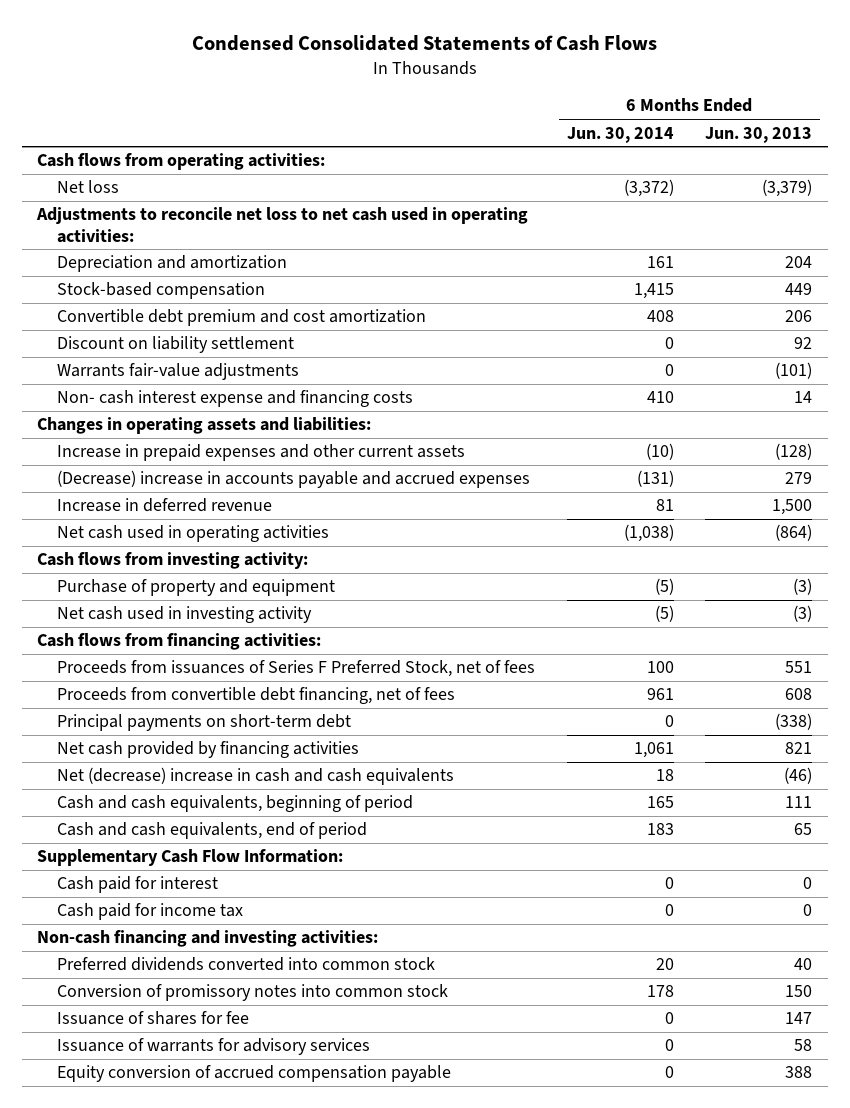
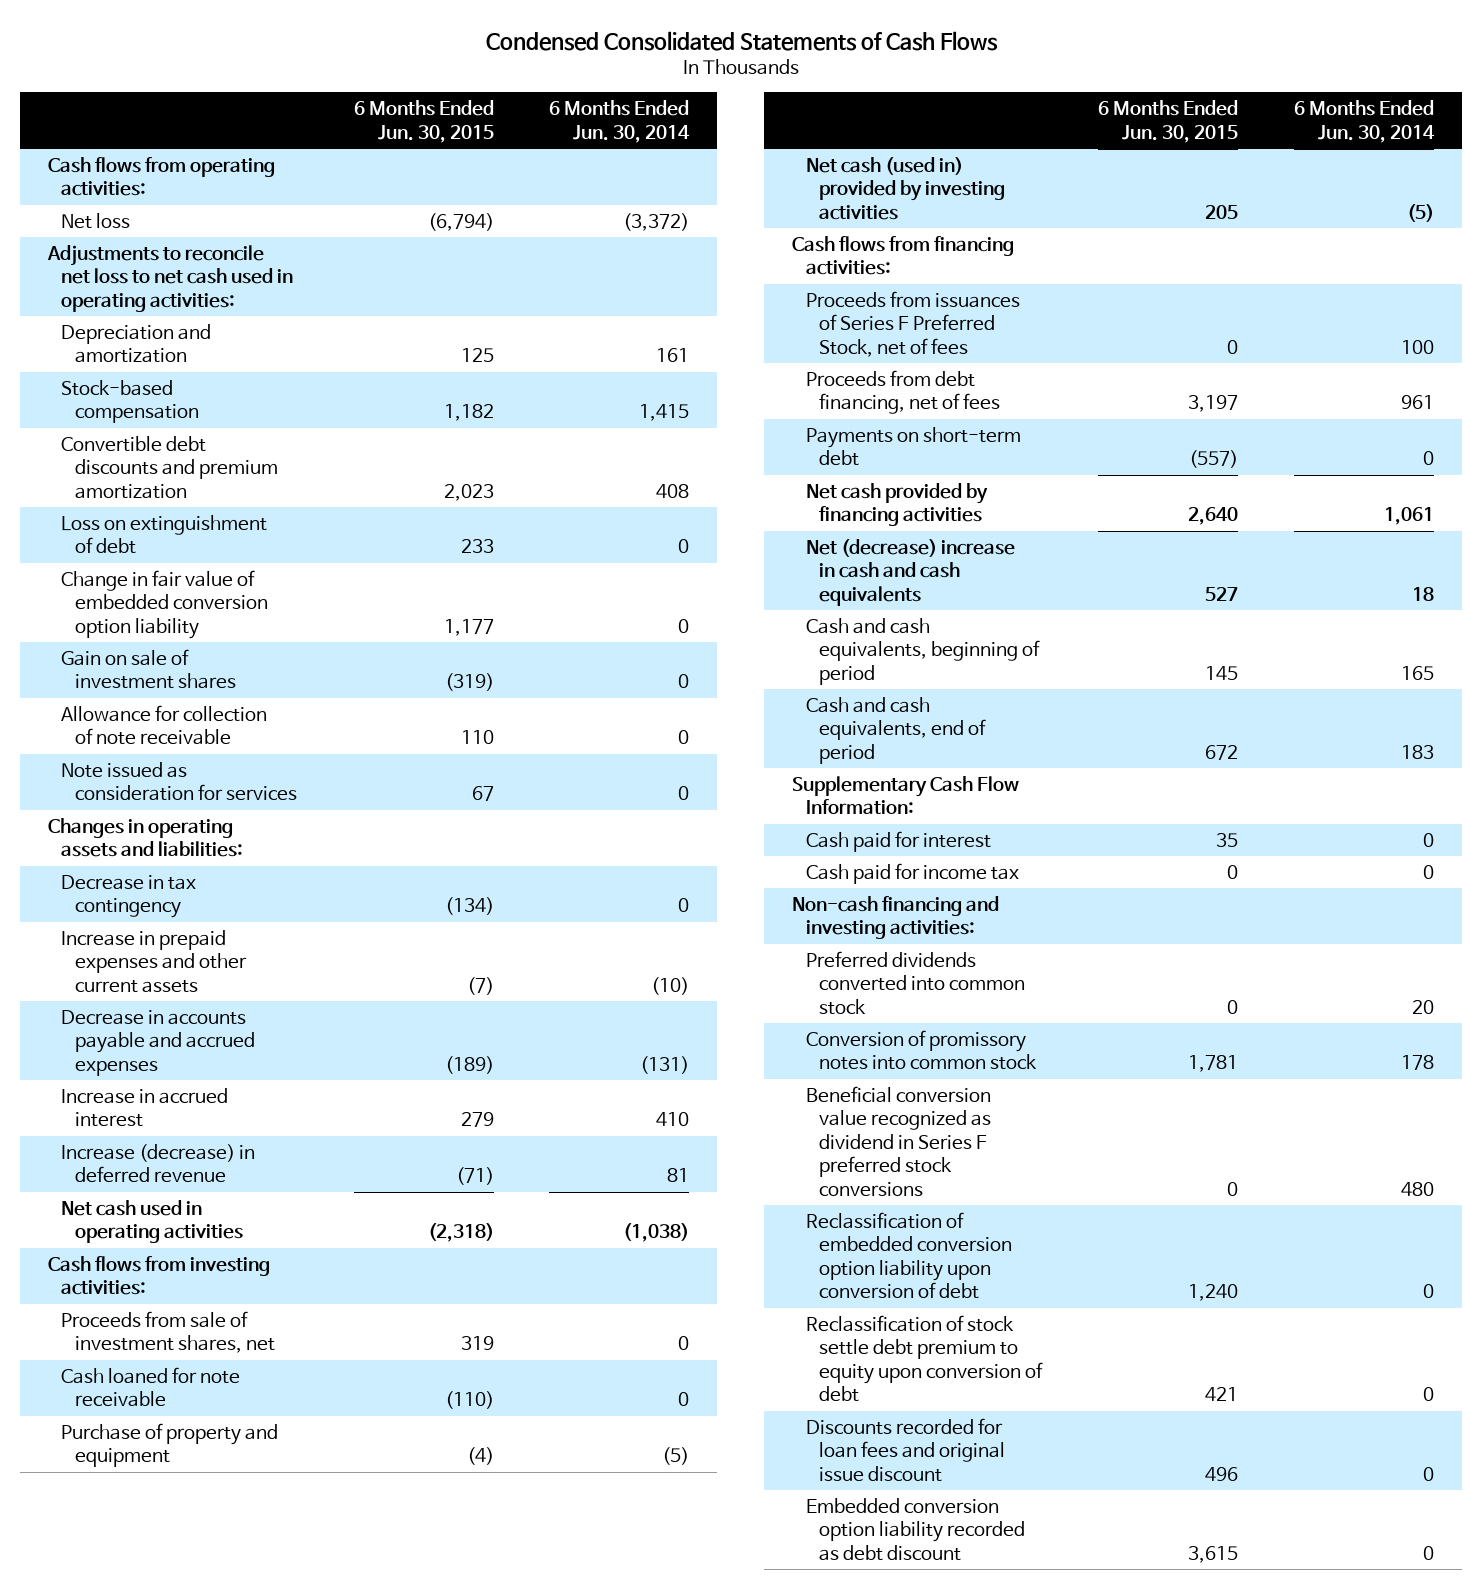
[705,126,813,143] Jun. 30, 2013 -> none
none -> [353,100,494,143] 6 Months Ended Jun. 30, 2015
[57,336,295,354] Discount on liability settlement -> none
[57,363,300,381] Warrants fair-value adjustments -> none
[57,390,414,408] Non- cash interest expense and financing costs -> none
[57,309,427,327] Convertible debt premium and cost amortization -> [61,435,279,499] Convertible debt discounts and premium amortization
none -> [61,514,268,555] Loss on extinguishment of debt
none -> [61,569,269,639] Change in fair value of embedded conversion option liability
none -> [61,648,237,690] Gain on sale of investment shares
none -> [61,704,268,746] Allowance for collection of note receivable
none -> [61,761,298,802] Note issued as consideration for services
none -> [61,874,197,919] Decrease in tax contingency
[57,470,531,489] (Decrease) increase in accounts payable and accrued expenses -> [61,1009,256,1076] Decrease in accounts payable and accrued expenses
none -> [61,1087,229,1128] Increase in accrued interest
[57,498,273,513] Increase in deferred revenue -> [61,1143,256,1184] Increase (decrease) in deferred revenue
[37,552,309,570] Cash flows from investing activity: -> [47,1255,270,1296] Cash flows from investing activities:
none -> [61,1310,276,1354] Proceeds from sale of investment shares, net
none -> [61,1366,241,1408] Cash loaned for note receivable
[57,606,313,624] Net cash used in investing activity -> [805,156,1006,220] Net cash (used in) provided by investing activities
[57,687,456,705] Proceeds from convertible debt financing, net of fees -> [805,369,1001,415] Proceeds from debt financing, net of fees
[57,714,352,732] Principal payments on short-term debt -> [805,426,1021,467] Payments on short-term debt
[57,1011,250,1026] Issuance of shares for fee -> none
[57,1038,371,1056] Issuance of warrants for advisory services -> none
[57,1065,452,1083] Equity conversion of accrued compensation payable -> none
none -> [805,1085,992,1197] Beneficial conversion value recognized as dividend in Series F preferred stock conversions
none -> [805,1211,1013,1300] Reclassification of embedded conversion option liability upon conversion of debt
none -> [805,1314,1044,1403] Reclassification of stock settle debt premium to equity upon conversion of debt
none -> [805,1417,1006,1482] Discounts recorded for loan fees and original issue discount
none -> [805,1497,1026,1561] Embedded conversion option liability recorded as debt discount

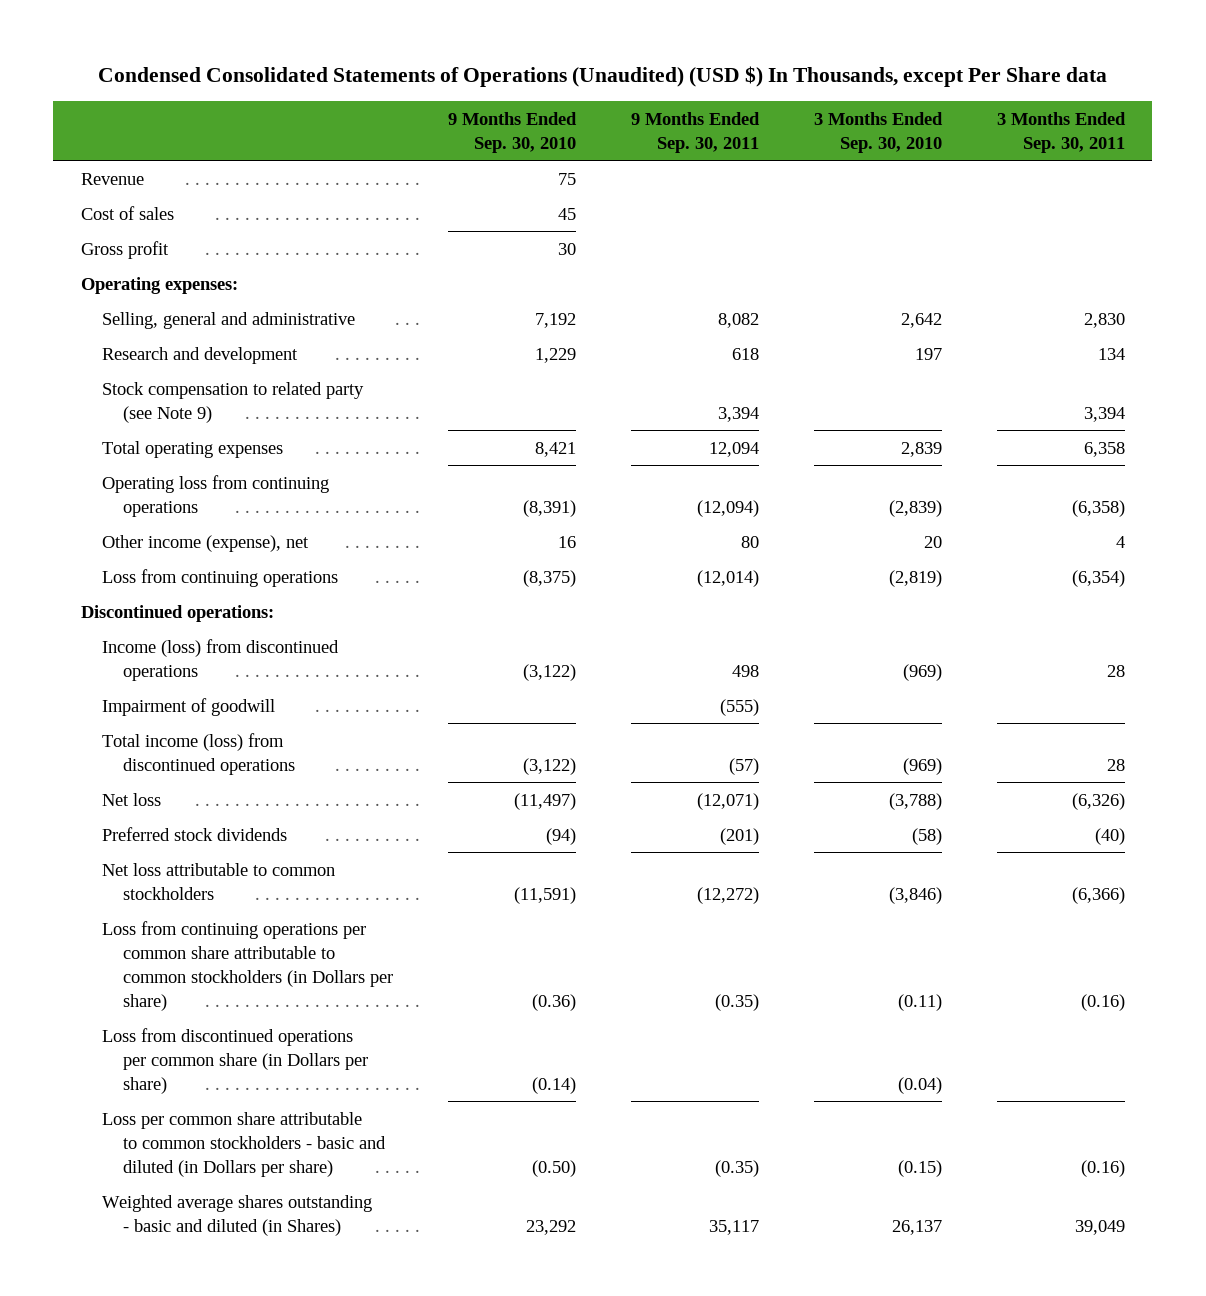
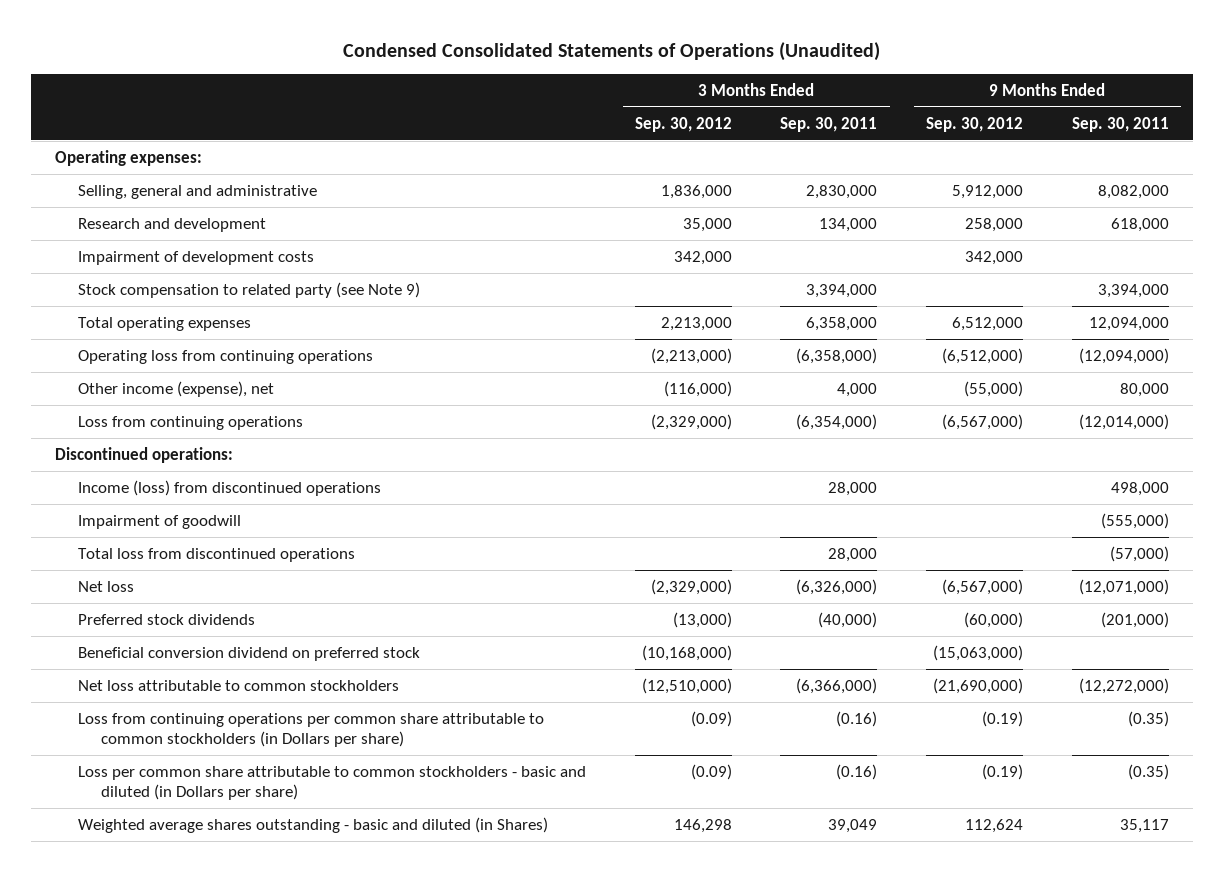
[97,66,1107,88] Condensed Consolidated Statements of Operations (Unaudited) (USD $) In Thousands, except Per Share data -> [342,42,880,62] Condensed Consolidated Statements of Operations (Unaudited)
[447,111,577,153] 9 Months Ended Sep. 30, 2010 -> none
[813,111,943,153] 3 Months Ended Sep. 30, 2010 -> none
none -> [634,116,732,132] Sep. 30, 2012
none -> [925,116,1023,132] Sep. 30, 2012
[80,172,144,185] Revenue -> none
[80,205,174,220] Cost of sales -> none
[80,240,169,259] Gross profit -> none
[717,312,759,328] 8,082 -> [1097,184,1169,199] 8,082,000
[1083,312,1125,328] 2,830 -> [806,184,878,199] 2,830,000
[731,347,759,360] 618 -> [1110,217,1169,232] 618,000
[1097,347,1125,360] 134 -> [819,217,878,232] 134,000
none -> [78,250,315,265] Impairment of development costs
[717,406,759,422] 3,394 -> [1097,283,1169,298] 3,394,000
[1083,406,1125,422] 3,394 -> [806,283,878,298] 3,394,000
[708,441,759,457] 12,094 -> [1088,316,1169,331] 12,094,000
[1083,441,1125,457] 6,358 -> [806,316,878,331] 6,358,000
[696,499,759,517] (12,094) -> [1078,347,1169,364] (12,094,000)
[1071,499,1125,517] (6,358) -> [796,347,878,364] (6,358,000)
[740,535,759,548] 80 -> [1119,382,1169,397] 80,000
[1115,535,1125,548] 4 -> [837,382,878,397] 4,000
[696,569,759,587] (12,014) -> [1078,413,1169,430] (12,014,000)
[1071,569,1125,587] (6,354) -> [796,413,878,430] (6,354,000)
[731,664,759,677] 498 -> [1110,481,1169,496] 498,000
[1106,664,1125,677] 28 -> [828,481,878,496] 28,000
[719,698,759,716] (555) -> [1100,512,1169,529] (555,000)
[101,732,295,775] Total income (loss) from discontinued operations -> [78,547,356,562] Total loss from discontinued operations
[728,757,759,775] (57) -> [1109,545,1169,562] (57,000)
[1106,758,1125,771] 28 -> [828,547,878,562] 28,000
[696,792,759,810] (12,071) -> [1078,578,1169,595] (12,071,000)
[1071,792,1125,810] (6,326) -> [796,578,878,595] (6,326,000)
[719,827,759,845] (201) -> [1100,611,1169,628] (201,000)
[1094,827,1125,845] (40) -> [818,611,878,628] (40,000)
none -> [78,646,421,661] Beneficial conversion dividend on preferred stock
[696,886,759,904] (12,272) -> [1078,677,1169,694] (12,272,000)
[1071,886,1125,904] (6,366) -> [796,677,878,694] (6,366,000)
[101,1027,368,1094] Loss from discontinued operations per common share (in Dollars per share) -> none

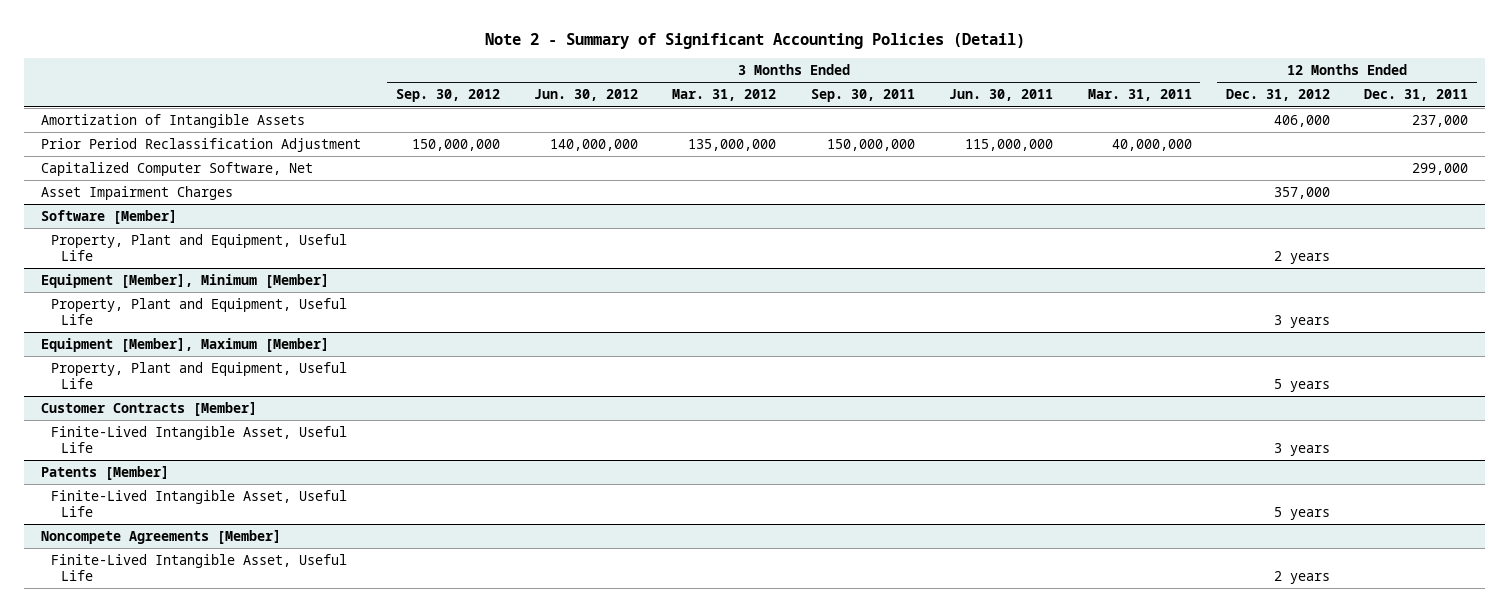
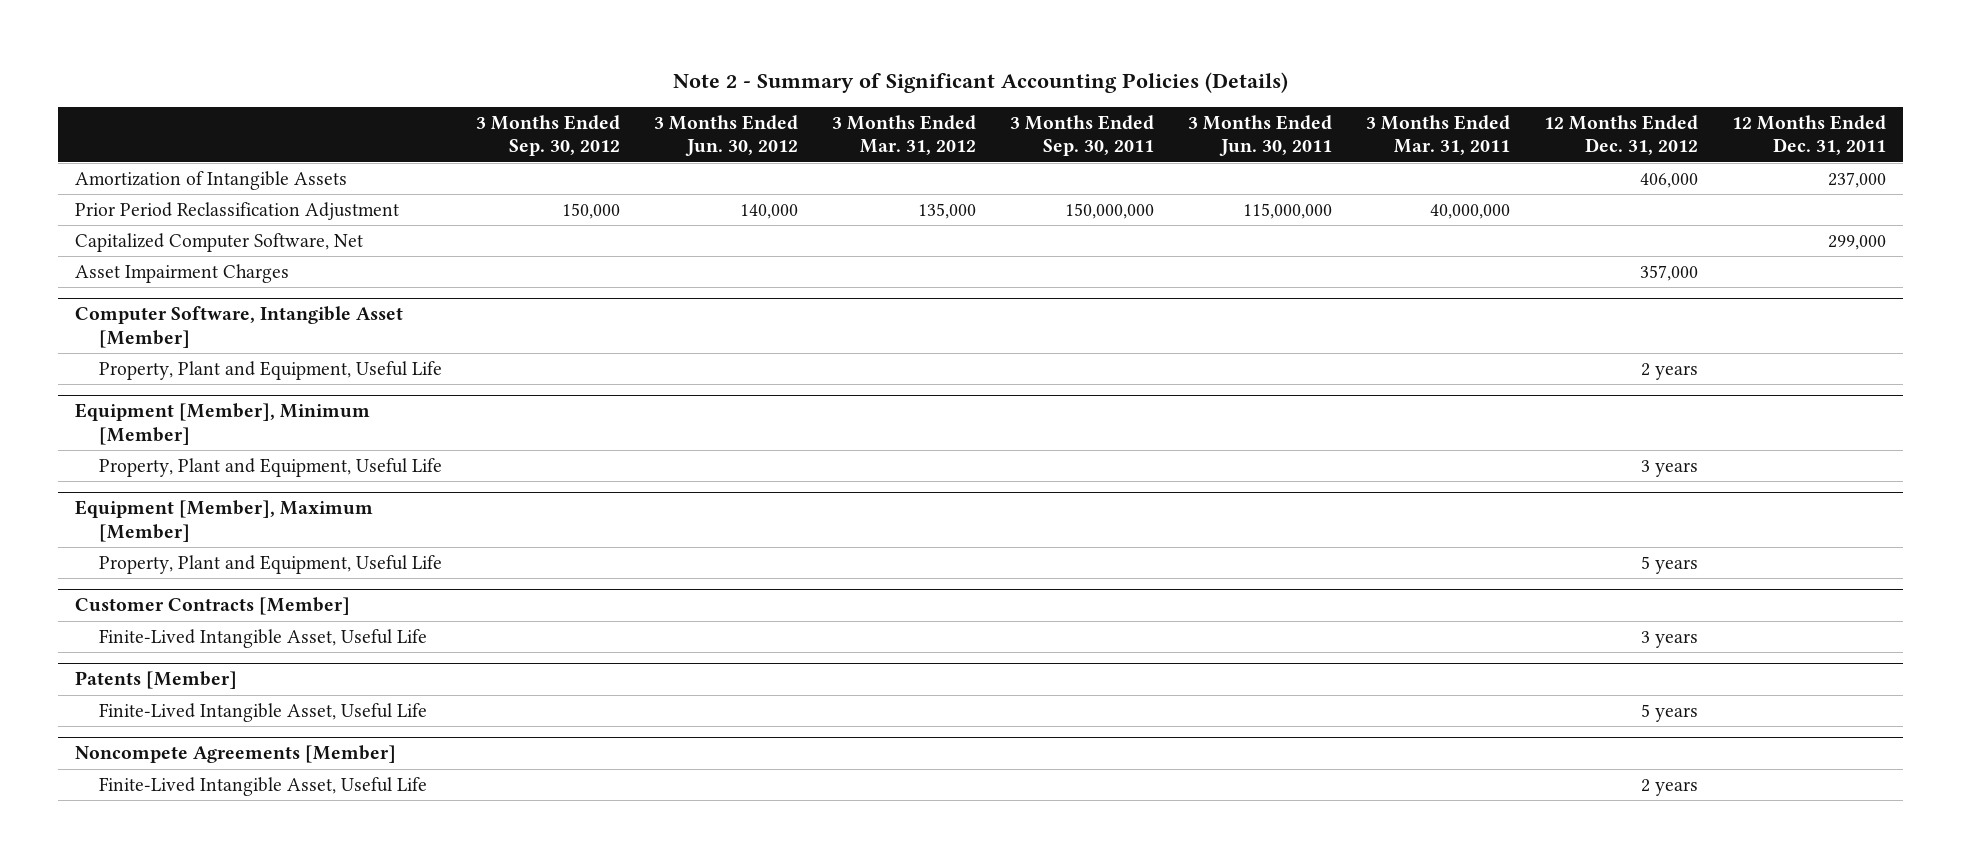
[484,32,1025,49] Note 2 - Summary of Significant Accounting Policies (Detail) -> [672,72,1288,94] Note 2 - Summary of Significant Accounting Policies (Details)
[411,138,500,151] 150,000,000 -> [562,202,621,219] 150,000
[550,138,639,151] 140,000,000 -> [740,203,799,219] 140,000
[688,138,777,151] 135,000,000 -> [918,202,977,219] 135,000
[41,209,178,224] Software [Member] -> none
none -> [75,306,404,348] Computer Software, Intangible Asset [Member]

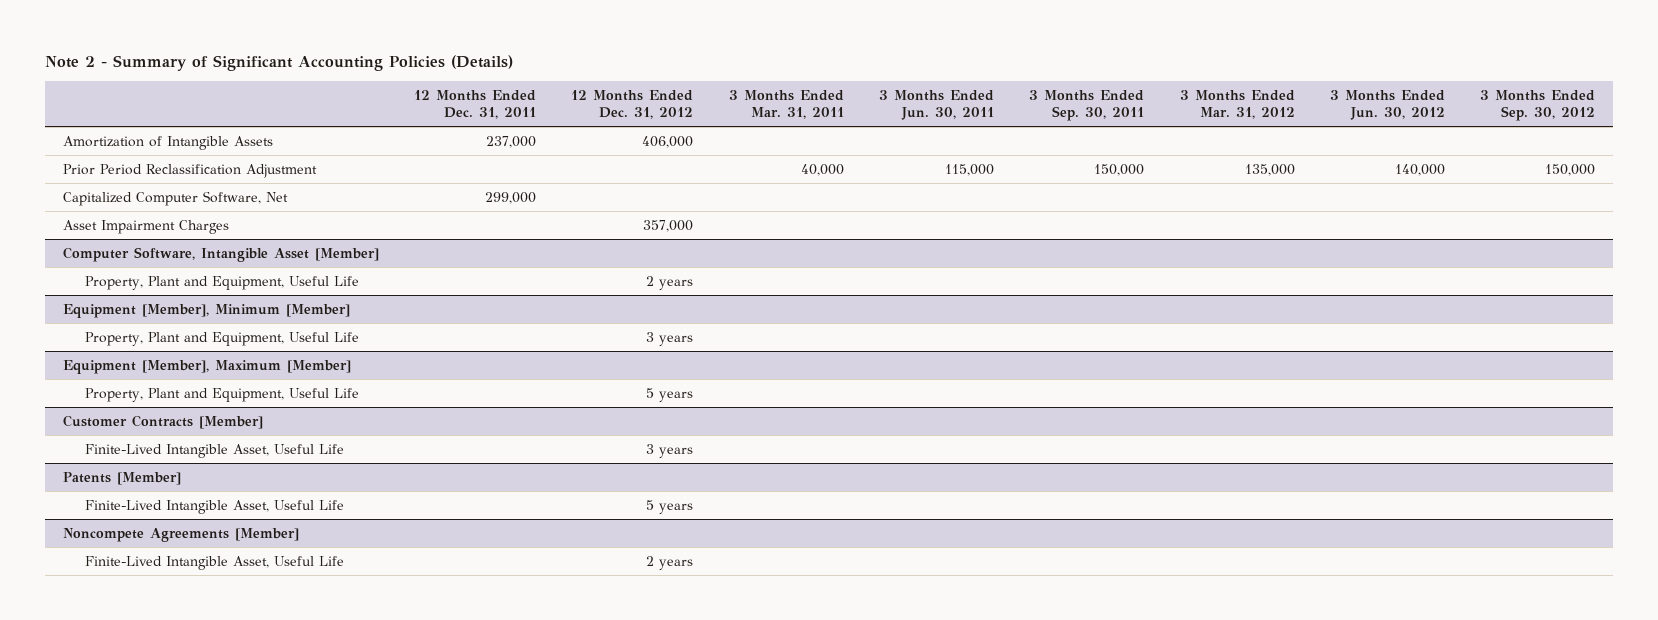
[1065,202,1155,219] 150,000,000 -> [1094,163,1145,176] 150,000
[1243,202,1333,219] 115,000,000 -> [945,163,995,176] 115,000
[1430,203,1511,219] 40,000,000 -> [800,163,844,176] 40,000

